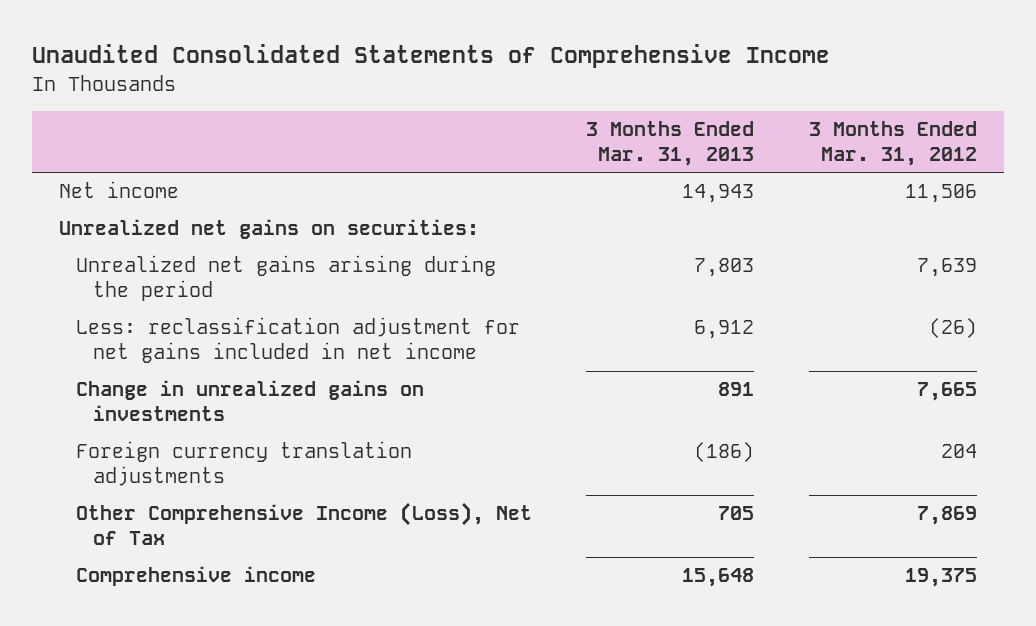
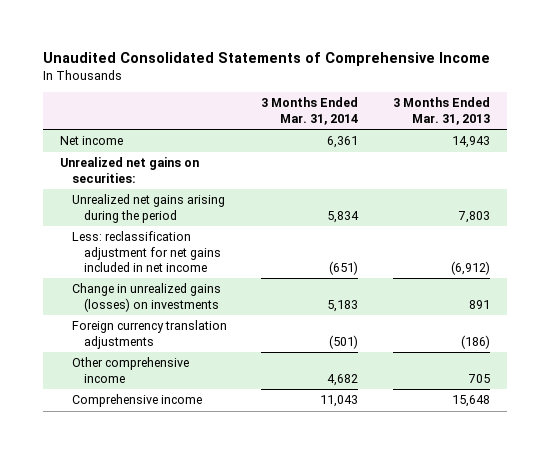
[808,121,977,167] 3 Months Ended Mar. 31, 2012 -> none
none -> [261,97,359,125] 3 Months Ended Mar. 31, 2014
[694,320,755,340] 6,912 -> [450,260,490,275] (6,912)
[76,380,425,422] Change in unrealized gains on investments -> [71,283,221,312] Change in unrealized gains (losses) on investments
[76,502,533,546] Other Comprehensive Income (Loss), Net of Tax -> [71,357,189,383] Other comprehensive income

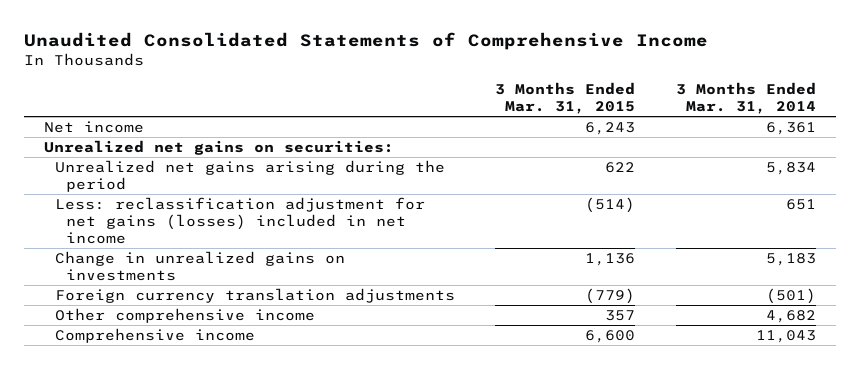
[392,97,490,125] 3 Months Ended Mar. 31, 2013 -> none
none -> [495,82,636,114] 3 Months Ended Mar. 31, 2015
[71,231,221,272] Less: reclassification adjustment for net gains included in net income -> [55,197,426,244] Less: reclassification adjustment for net gains (losses) included in net income
[329,260,359,275] (651) -> [785,199,816,211] 651
[71,283,221,312] Change in unrealized gains (losses) on investments -> [55,251,346,281] Change in unrealized gains on investments

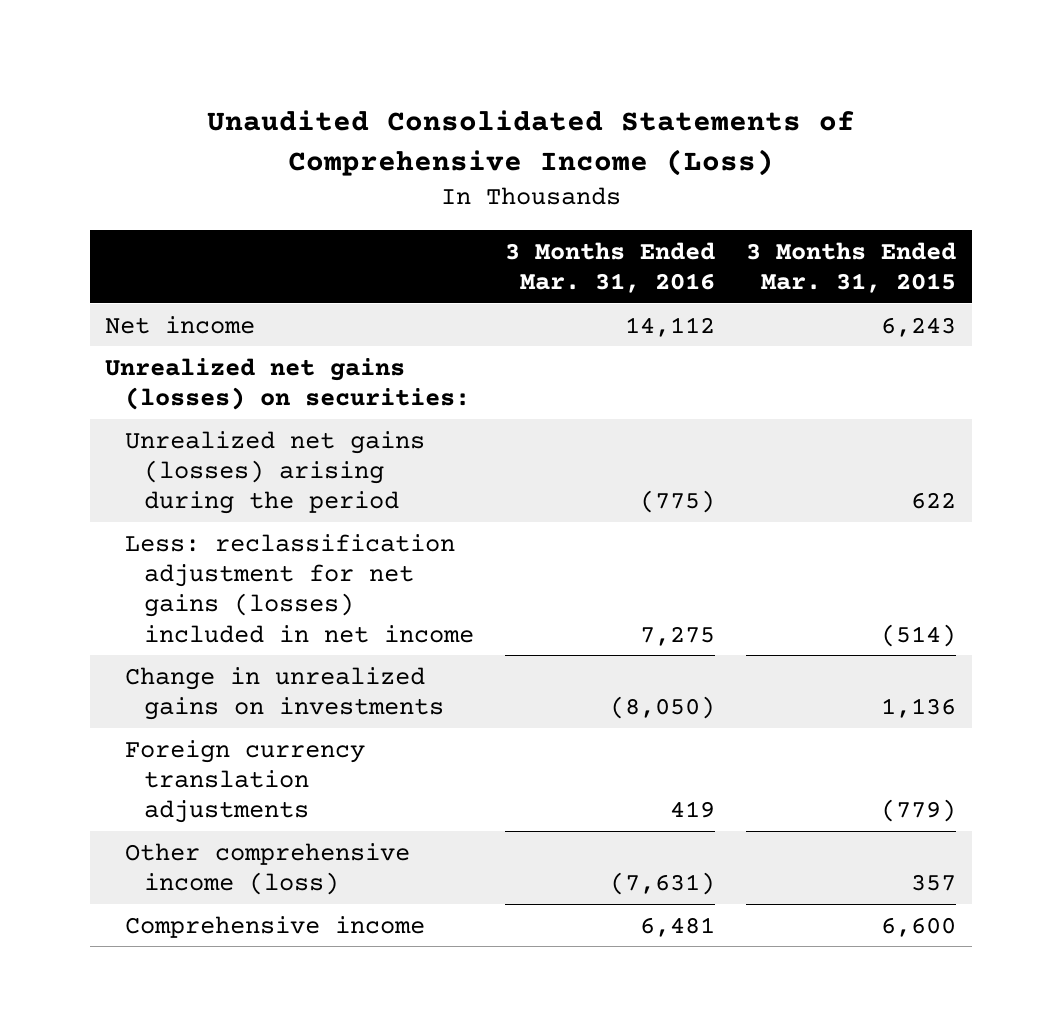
[23,31,708,50] Unaudited Consolidated Statements of Comprehensive Income -> [206,109,855,176] Unaudited Consolidated Statements of Comprehensive Income (Loss)
[675,82,816,114] 3 Months Ended Mar. 31, 2014 -> none
none -> [505,241,716,293] 3 Months Ended Mar. 31, 2016
[43,140,394,156] Unrealized net gains on securities: -> [105,357,470,410] Unrealized net gains (losses) on securities:
[55,160,446,192] Unrealized net gains arising during the period -> [124,430,425,515] Unrealized net gains (losses) arising during the period
[55,308,316,324] Other comprehensive income -> [124,842,410,895] Other comprehensive income (loss)

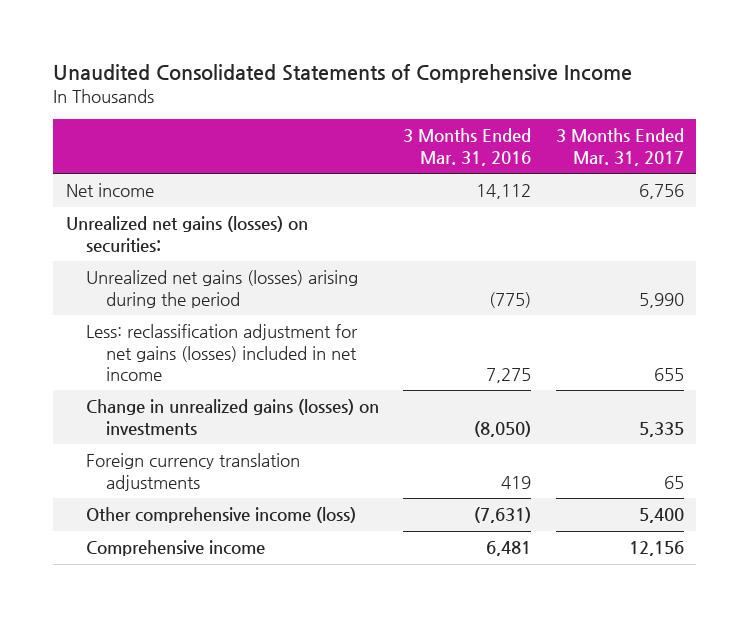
[206,109,855,176] Unaudited Consolidated Statements of Comprehensive Income (Loss) -> [53,64,633,84] Unaudited Consolidated Statements of Comprehensive Income
[746,241,957,293] 3 Months Ended Mar. 31, 2015 -> none
none -> [555,128,684,166] 3 Months Ended Mar. 31, 2017
[124,666,444,720] Change in unrealized gains on investments -> [85,399,379,435] Change in unrealized gains (losses) on investments

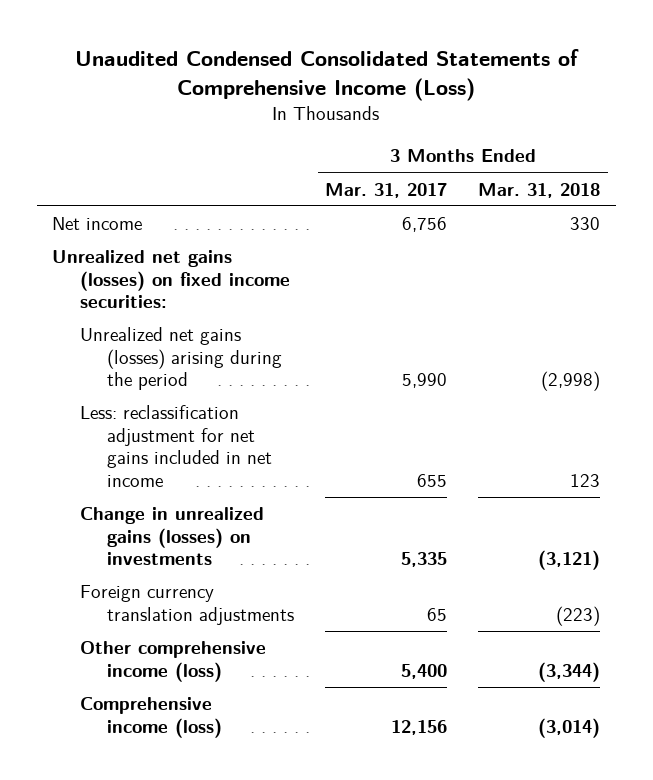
[53,64,633,84] Unaudited Consolidated Statements of Comprehensive Income -> [75,48,580,101] Unaudited Condensed Consolidated Statements of Comprehensive Income (Loss)
[403,128,532,166] 3 Months Ended Mar. 31, 2016 -> none
none -> [478,182,601,198] Mar. 31, 2018
[65,216,308,253] Unrealized net gains (losses) on securities: -> [52,250,290,309] Unrealized net gains (losses) on fixed income securities:
[85,324,358,381] Less: reclassification adjustment for net gains (losses) included in net income -> [79,405,273,487] Less: reclassification adjustment for net gains included in net income
[85,540,265,557] Comprehensive income -> [79,697,223,738] Comprehensive income (loss)

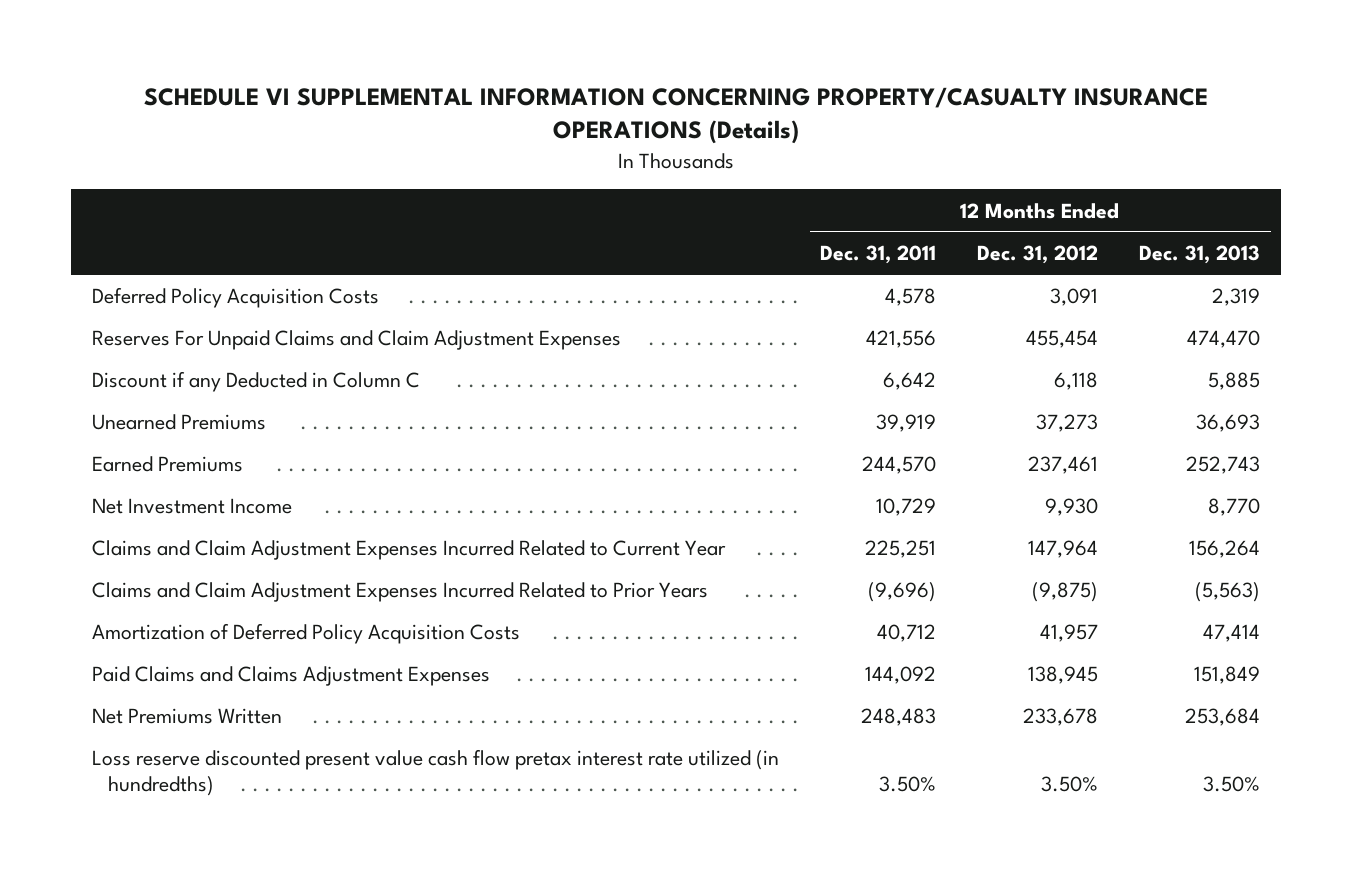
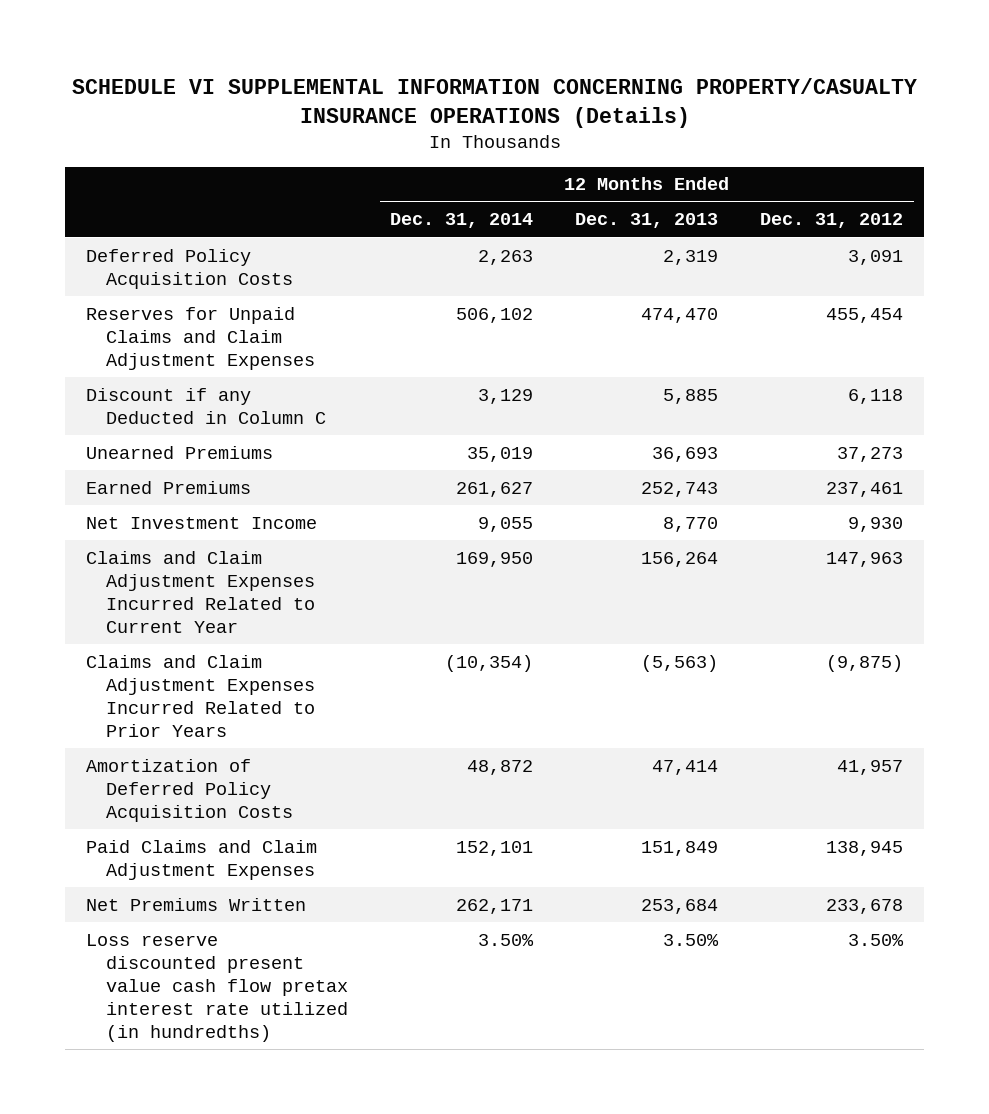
[819,245,936,265] Dec. 31, 2011 -> none
none -> [390,213,534,229] Dec. 31, 2014
[91,330,621,351] Reserves For Unpaid Claims and Claim Adjustment Expenses -> [85,306,316,370] Reserves for Unpaid Claims and Claim Adjustment Expenses
[1028,540,1099,559] 147,964 -> [826,551,904,567] 147,963
[91,666,490,687] Paid Claims and Claims Adjustment Expenses -> [85,839,317,880] Paid Claims and Claim Adjustment Expenses

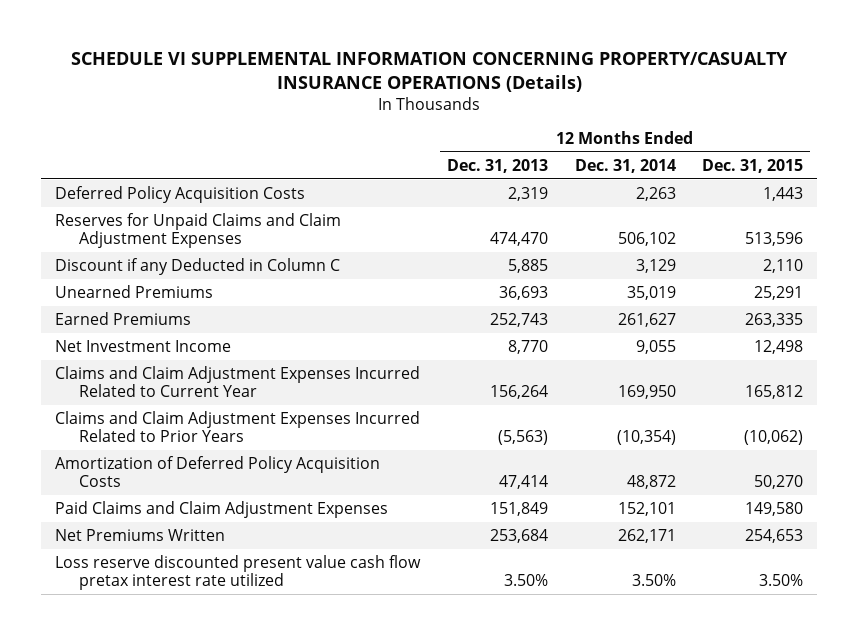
[760,213,904,229] Dec. 31, 2012 -> none
none -> [702,158,804,173] Dec. 31, 2015
[85,933,349,1043] Loss reserve discounted present value cash flow pretax interest rate utilized (in hundredths) -> [54,554,421,591] Loss reserve discounted present value cash flow pretax interest rate utilized

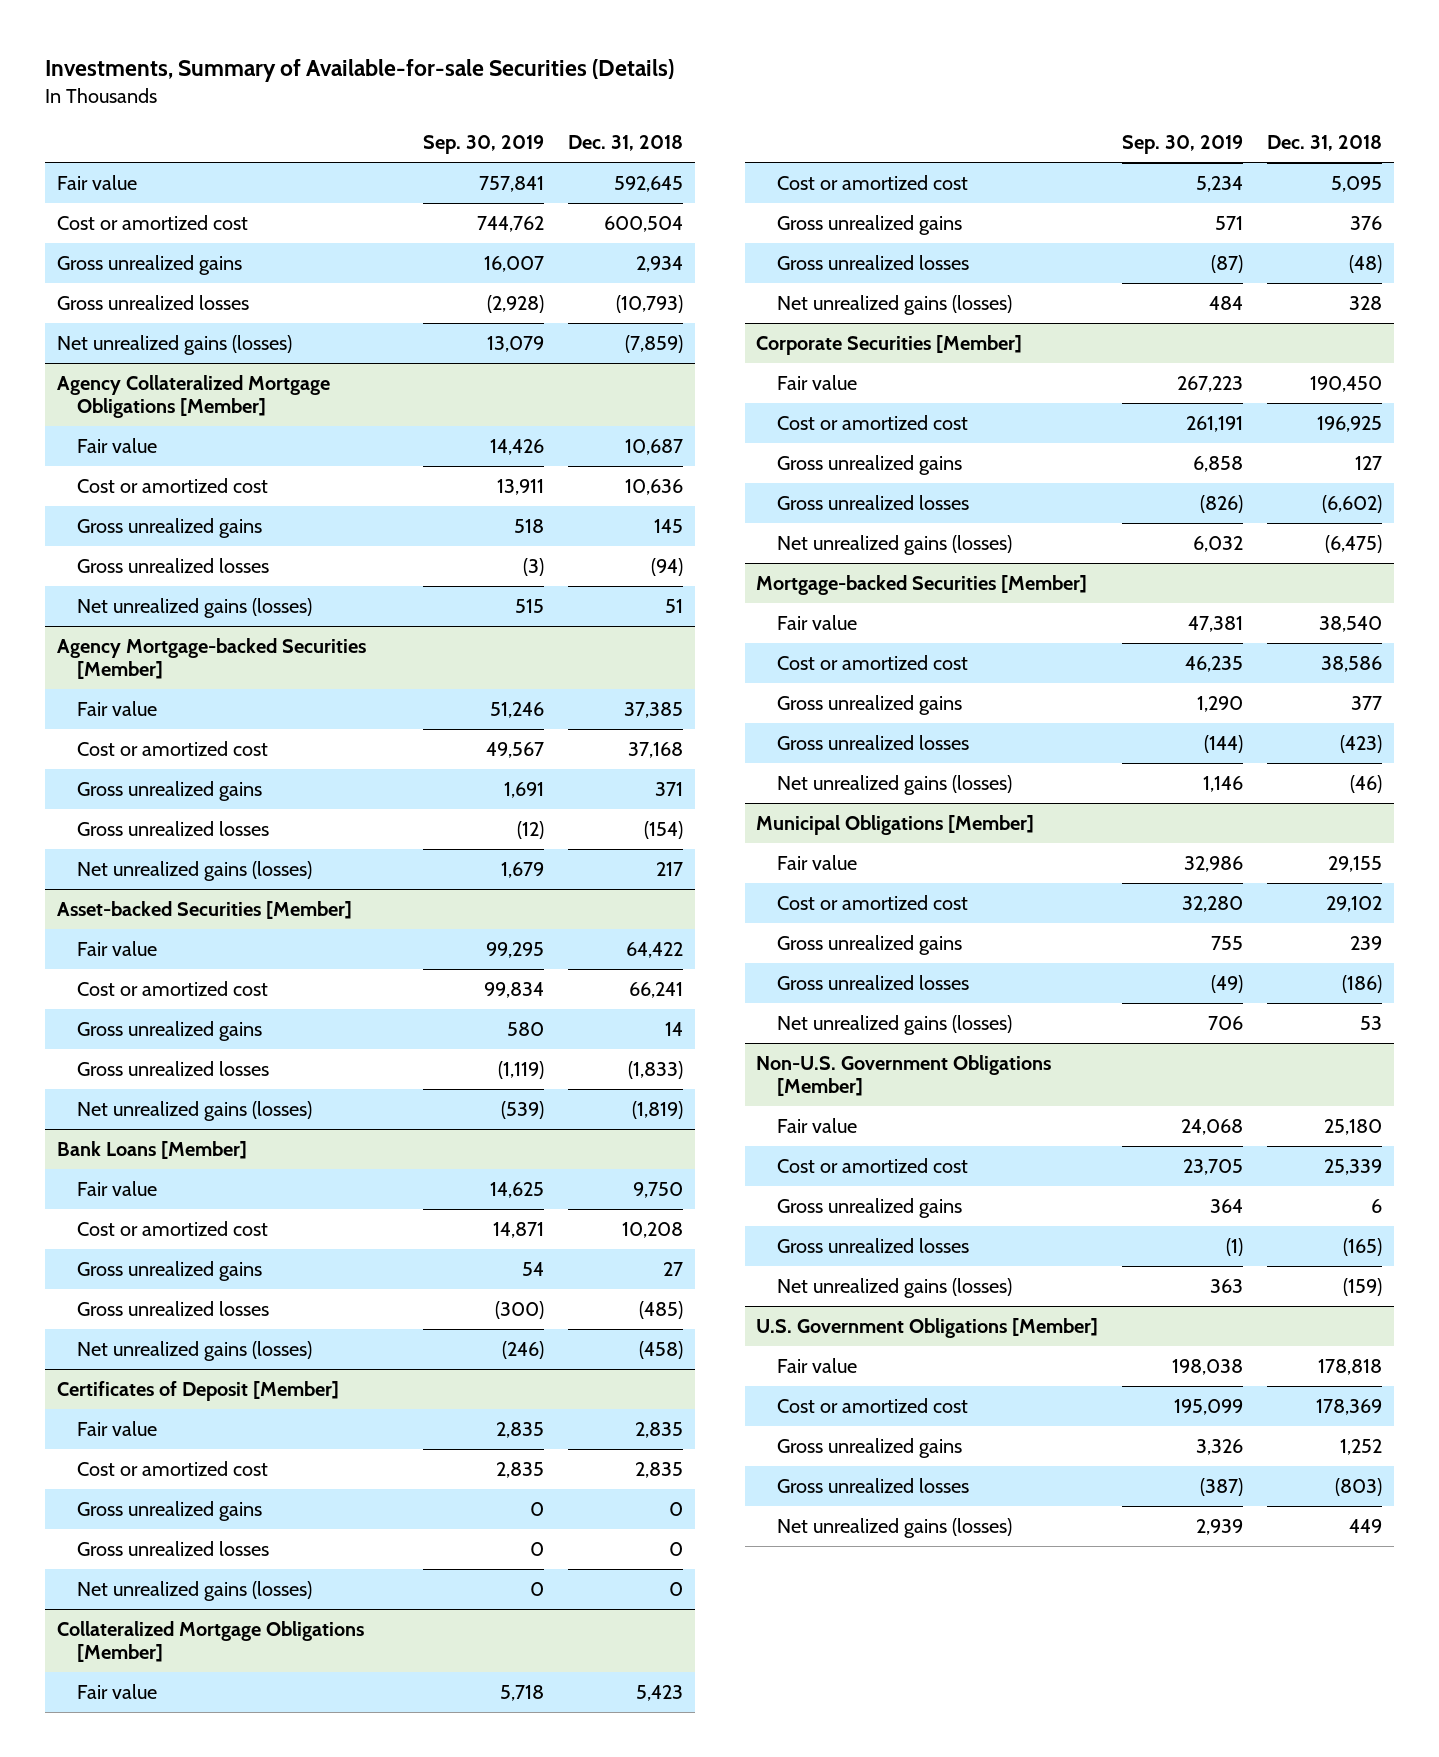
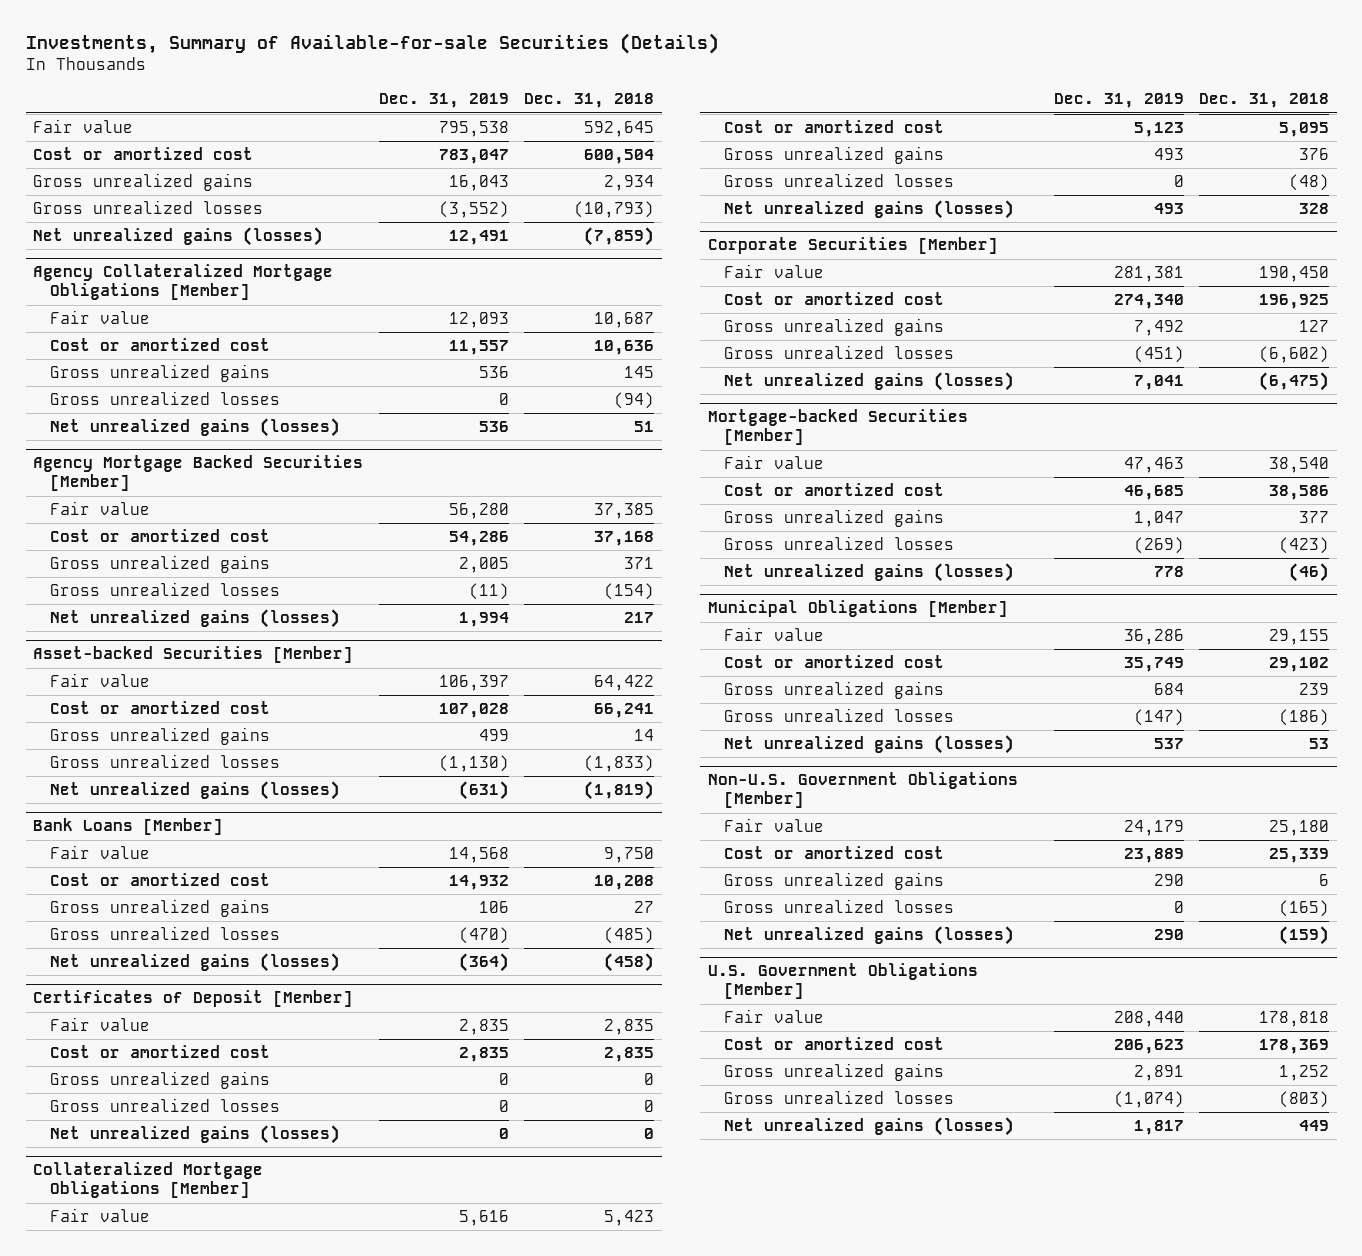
[422,135,544,155] Sep. 30, 2019 -> none
none -> [378,93,509,109] Dec. 31, 2019
[56,637,366,680] Agency Mortgage-backed Securities [Member] -> [33,455,364,492] Agency Mortgage Backed Securities [Member]

